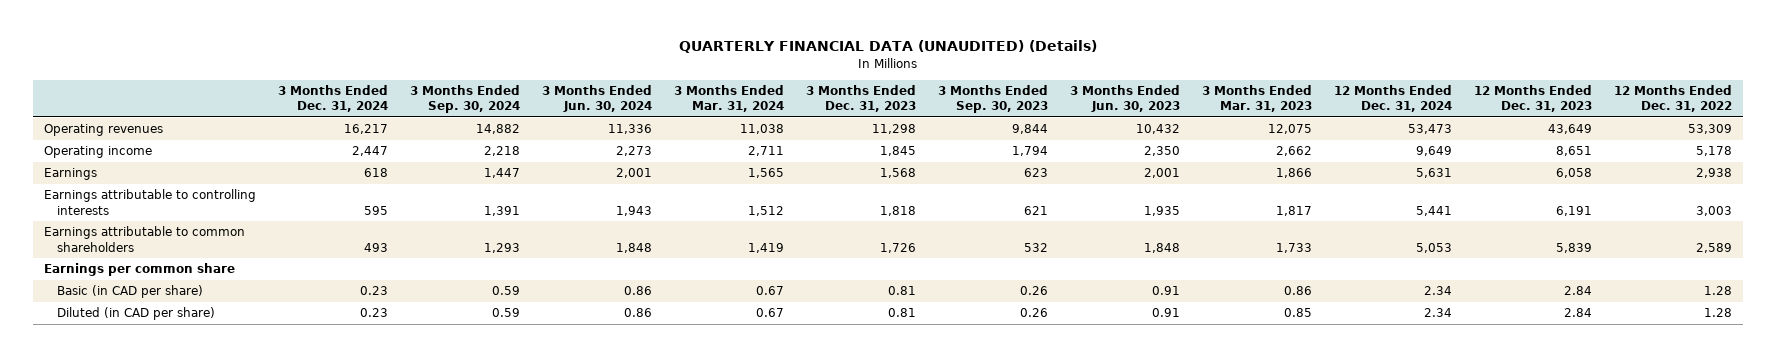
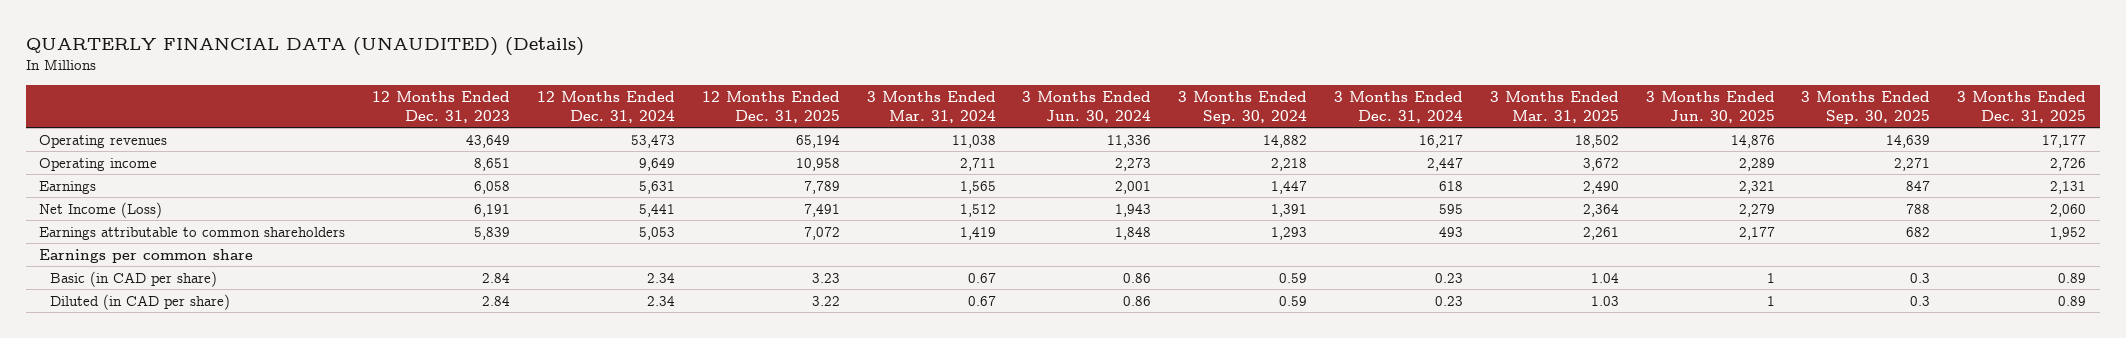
[805,84,916,113] 3 Months Ended Dec. 31, 2023 -> none
[937,84,1048,114] 3 Months Ended Sep. 30, 2023 -> none
[1069,84,1180,113] 3 Months Ended Jun. 30, 2023 -> none
[1201,84,1312,113] 3 Months Ended Mar. 31, 2023 -> none
[1613,84,1732,113] 12 Months Ended Dec. 31, 2022 -> none
none -> [701,90,840,124] 12 Months Ended Dec. 31, 2025
none -> [1489,90,1619,124] 3 Months Ended Mar. 31, 2025
none -> [1645,90,1775,124] 3 Months Ended Jun. 30, 2025
none -> [1801,90,1931,125] 3 Months Ended Sep. 30, 2025
none -> [1957,90,2087,124] 3 Months Ended Dec. 31, 2025
[43,189,256,215] Earnings attributable to controlling interests -> [39,201,163,218] Net Income (Loss)

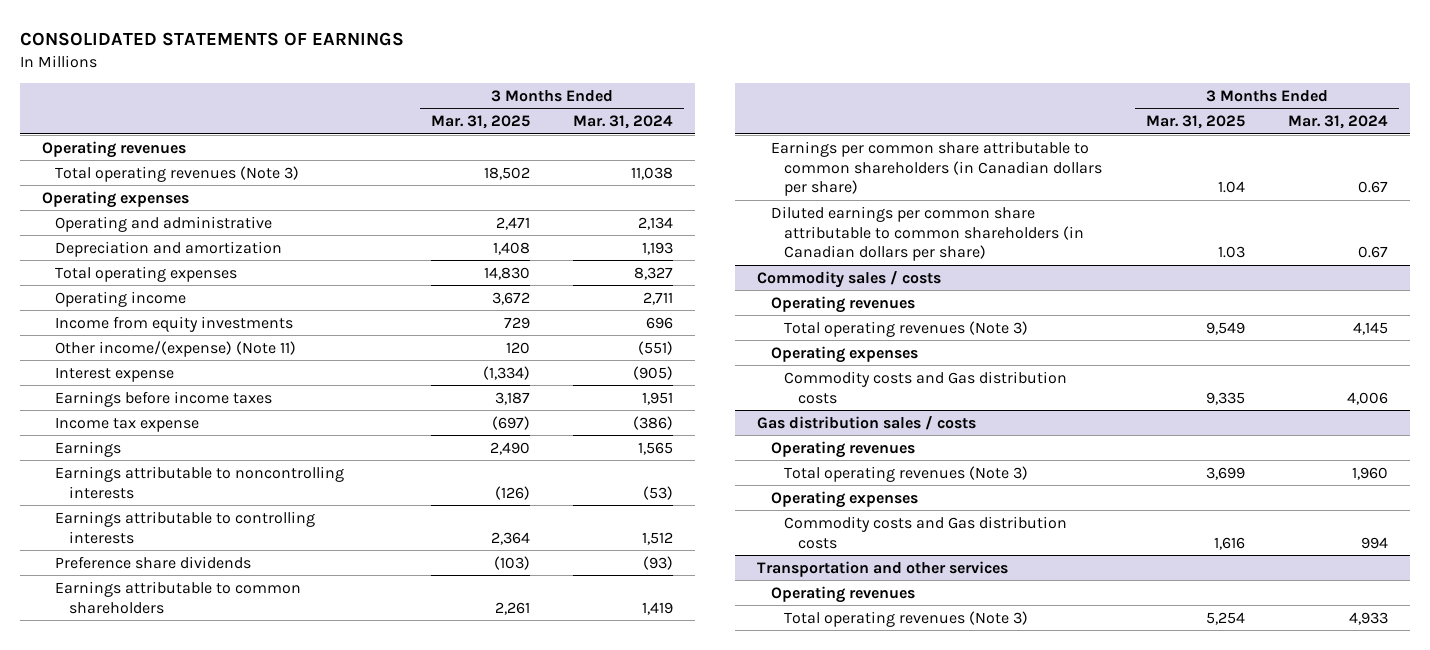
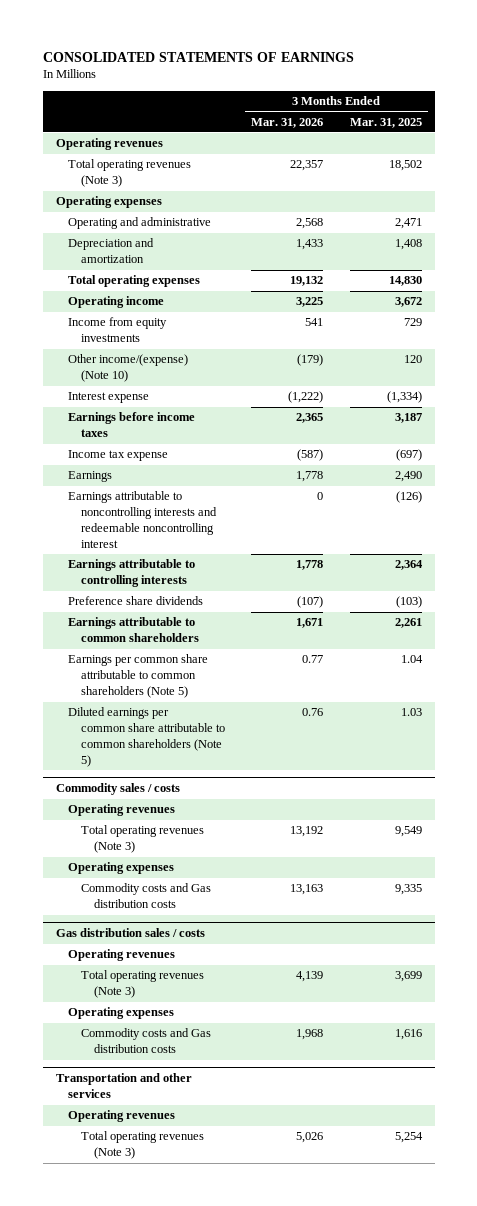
[573,115,674,130] Mar. 31, 2024 -> none
none -> [251,117,324,128] Mar. 31, 2026
[55,340,297,357] Other income/(expense) (Note 11) -> [68,354,189,383] Other income/(expense) (Note 10)
[55,465,345,499] Earnings attributable to noncontrolling interests -> [68,491,218,549] Earnings attributable to noncontrolling interests and redeemable noncontrolling interest
[770,140,1103,197] Earnings per common share attributable to common shareholders (in Canadian dollars per share) -> [68,654,209,699] Earnings per common share attributable to common shareholders (Note 5)
[770,205,1085,262] Diluted earnings per common share attributable to common shareholders (in Canadian dollars per share) -> [68,707,226,768] Diluted earnings per common share attributable to common shareholders (Note 5)

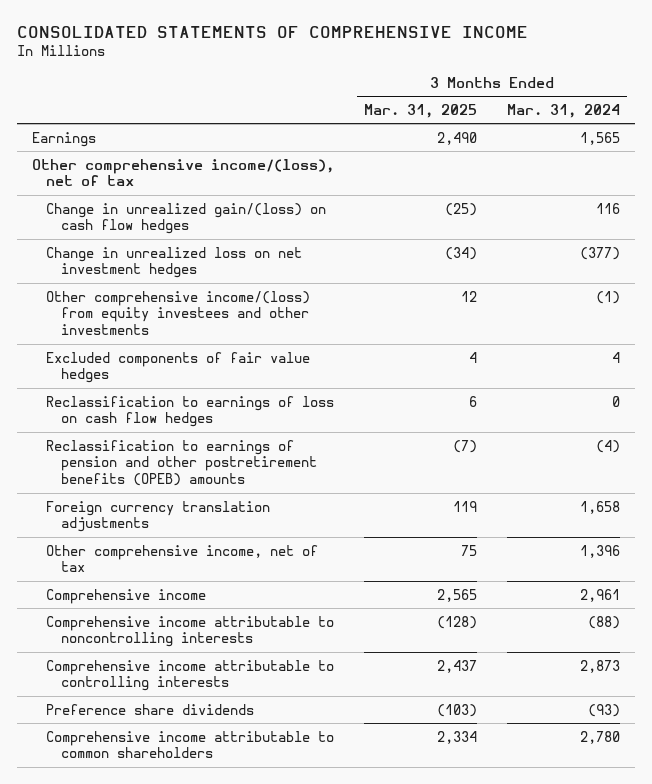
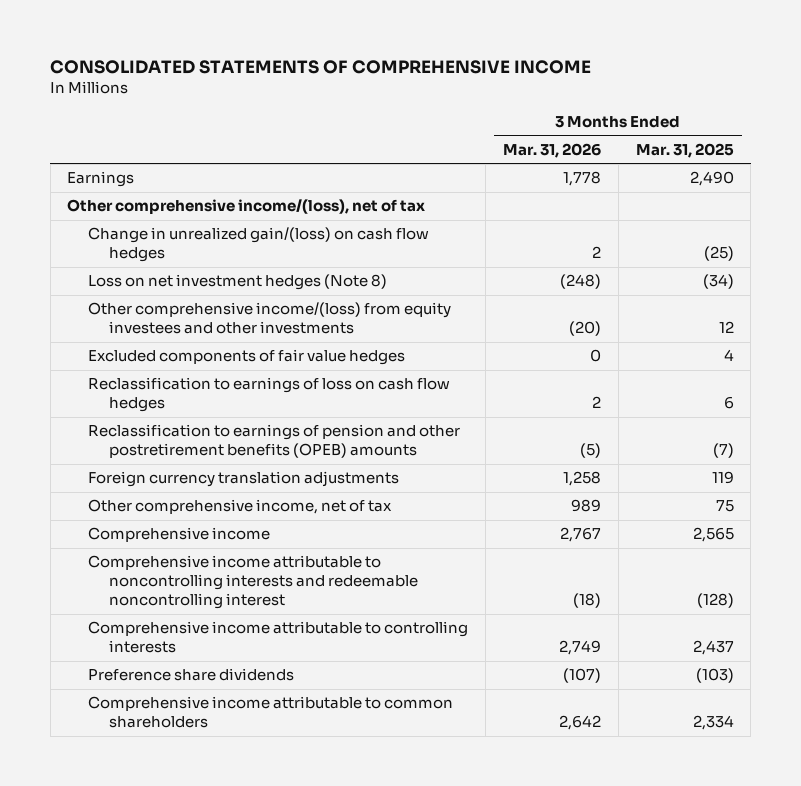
[506,103,620,118] Mar. 31, 2024 -> none
none -> [502,142,601,158] Mar. 31, 2026
[46,246,303,279] Change in unrealized loss on net investment hedges -> [88,274,388,291] Loss on net investment hedges (Note 8)
[46,615,335,648] Comprehensive income attributable to noncontrolling interests -> [88,555,418,610] Comprehensive income attributable to noncontrolling interests and redeemable noncontrolling interest

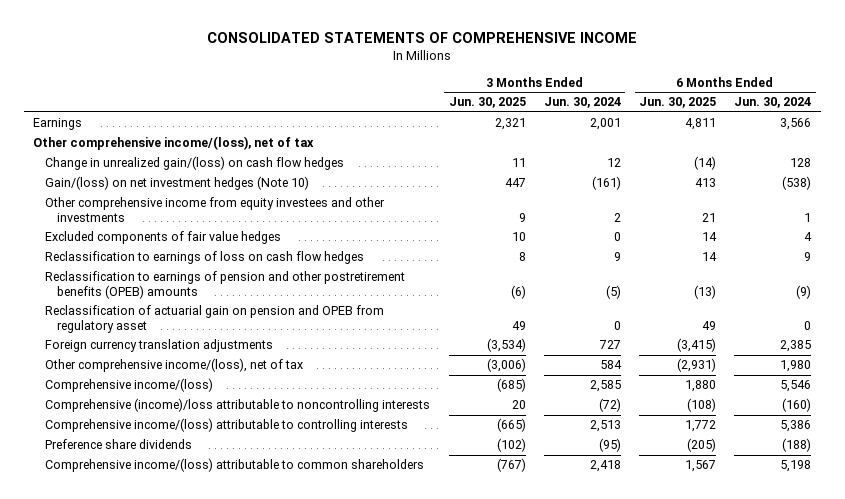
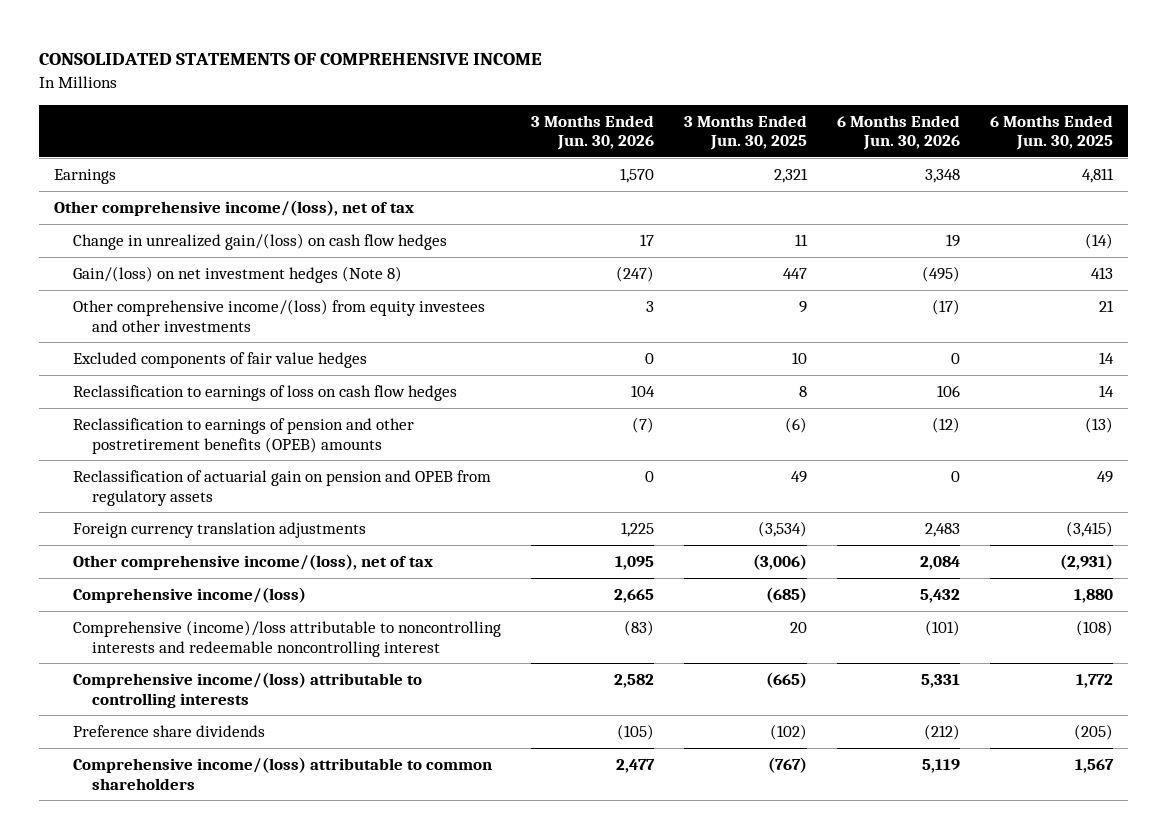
[543,97,621,109] Jun. 30, 2024 -> none
[734,97,812,109] Jun. 30, 2024 -> none
none -> [530,114,654,151] 3 Months Ended Jun. 30, 2026
none -> [837,114,961,151] 6 Months Ended Jun. 30, 2026
[45,176,310,191] Gain/(loss) on net investment hedges (Note 10) -> [72,266,402,284] Gain/(loss) on net investment hedges (Note 8)
[45,197,386,222] Other comprehensive income from equity investees and other investments -> [72,299,485,332] Other comprehensive income/(loss) from equity investees and other investments
[45,305,385,333] Reclassification of actuarial gain on pension and OPEB from regulatory asset -> [72,470,491,506] Reclassification of actuarial gain on pension and OPEB from regulatory assets
[45,398,431,413] Comprehensive (income)/loss attributable to noncontrolling interests -> [72,620,501,657] Comprehensive (income)/loss attributable to noncontrolling interests and redeemable noncontrolling interest

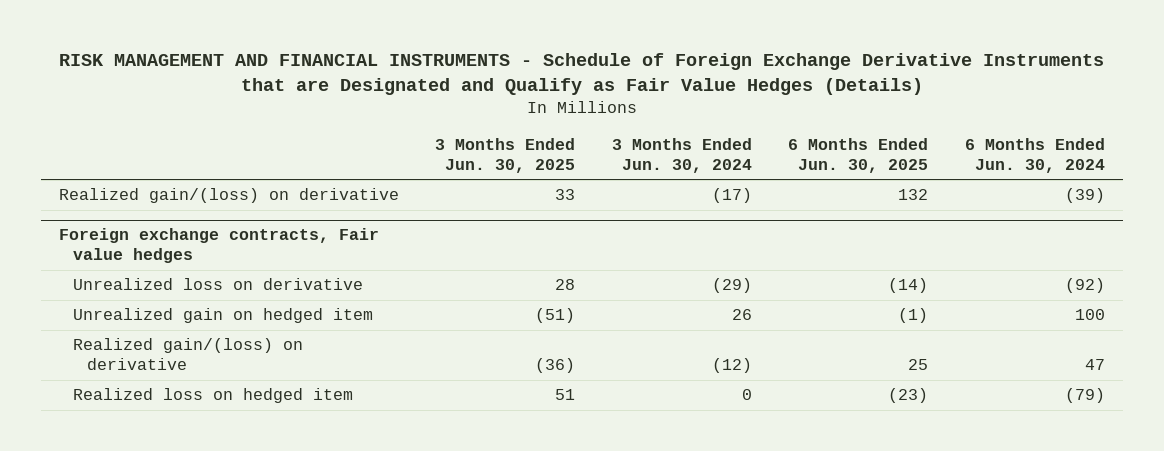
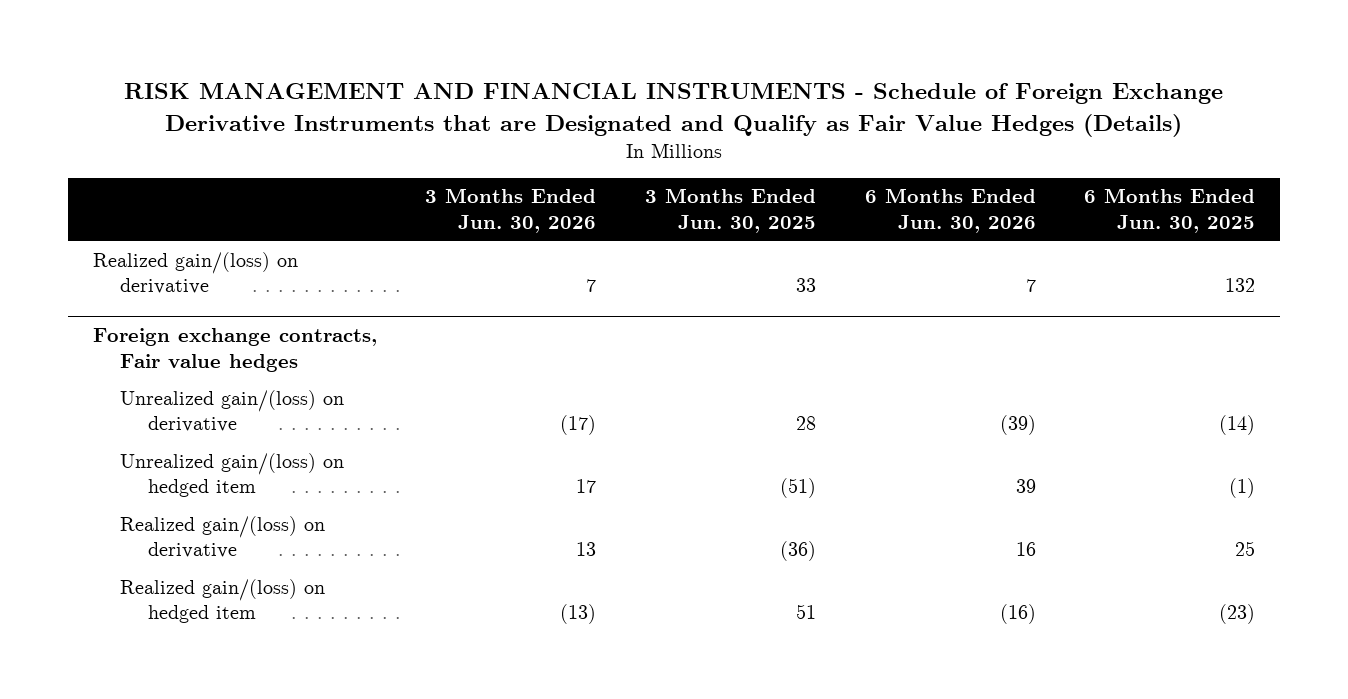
[611,137,752,173] 3 Months Ended Jun. 30, 2024 -> none
[964,137,1105,173] 6 Months Ended Jun. 30, 2024 -> none
none -> [425,188,597,233] 3 Months Ended Jun. 30, 2026
none -> [864,188,1036,233] 6 Months Ended Jun. 30, 2026
[72,278,363,291] Unrealized loss on derivative -> [120,389,345,432] Unrealized gain/(loss) on derivative
[72,308,373,324] Unrealized gain on hedged item -> [120,452,345,497] Unrealized gain/(loss) on hedged item
[72,388,353,404] Realized loss on hedged item -> [120,578,326,623] Realized gain/(loss) on hedged item

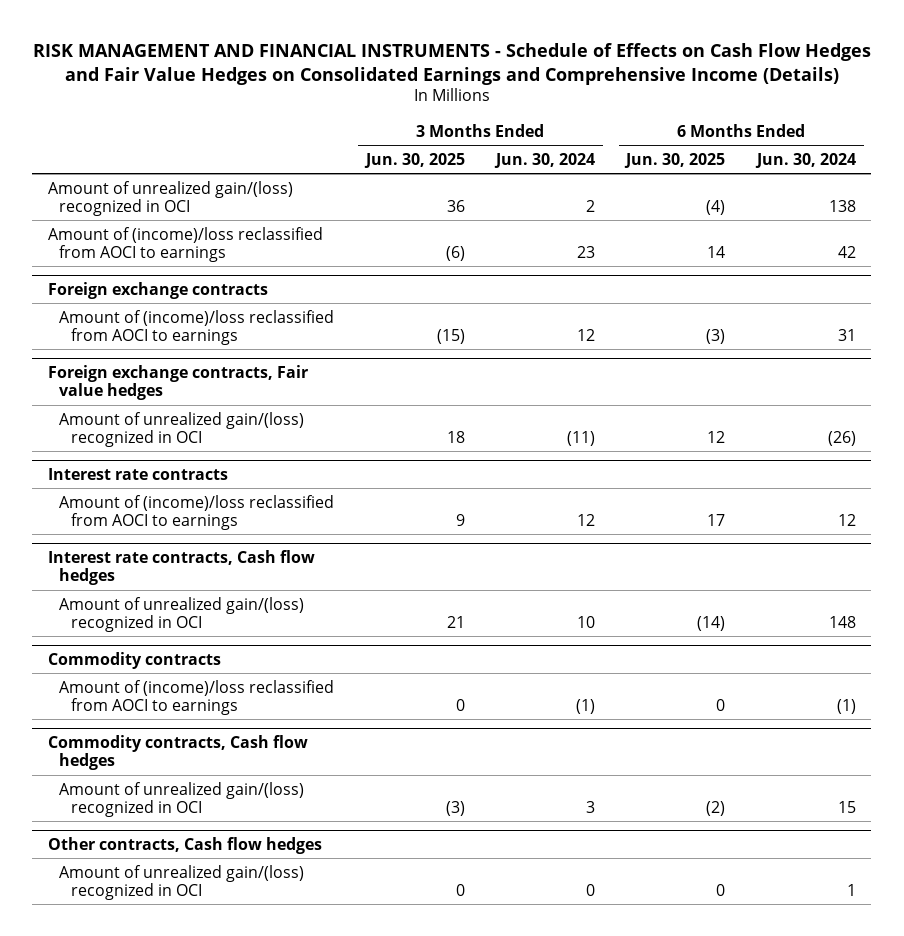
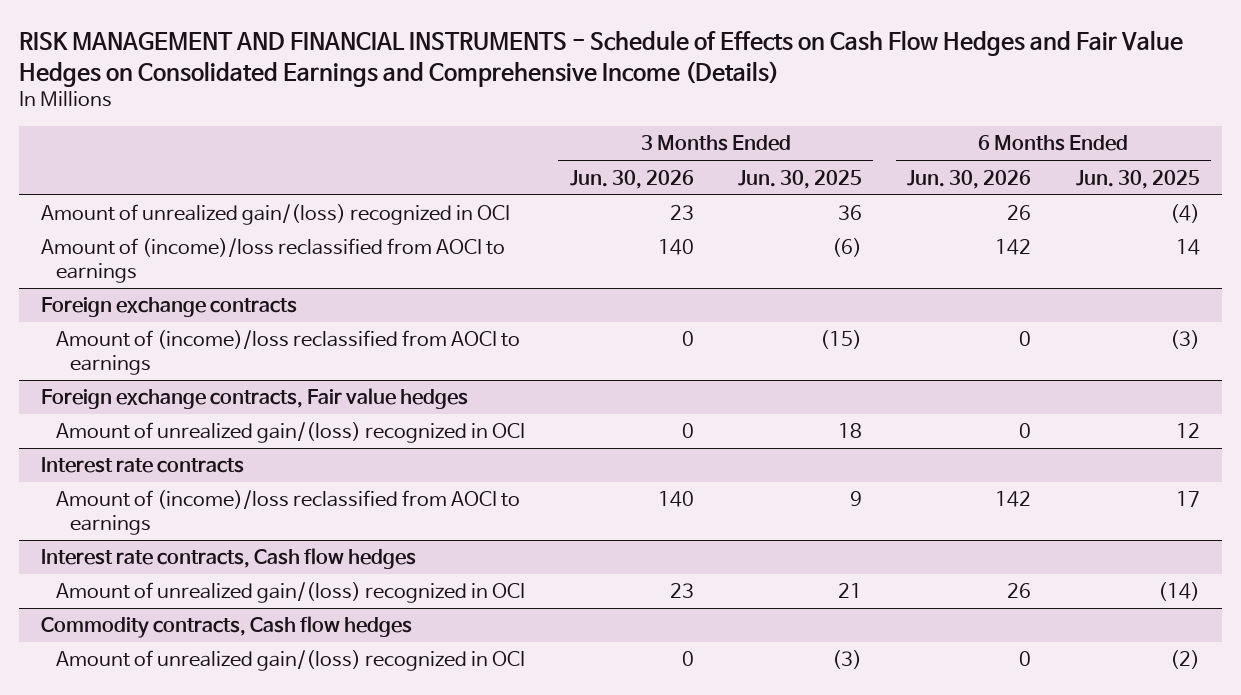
[494,152,596,168] Jun. 30, 2024 -> none
[754,152,856,168] Jun. 30, 2024 -> none
none -> [569,169,694,189] Jun. 30, 2026
none -> [906,169,1031,189] Jun. 30, 2026
[48,651,222,669] Commodity contracts -> none
[59,679,335,715] Amount of (income)/loss reclassified from AOCI to earnings -> none
[48,836,323,854] Other contracts, Cash flow hedges -> none
[59,864,305,900] Amount of unrealized gain/(loss) recognized in OCI -> none

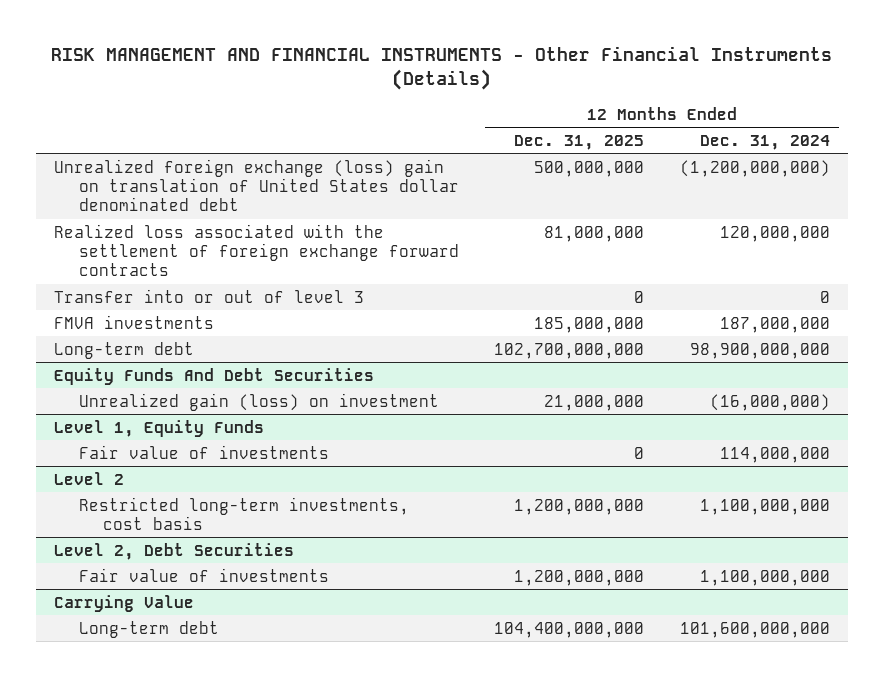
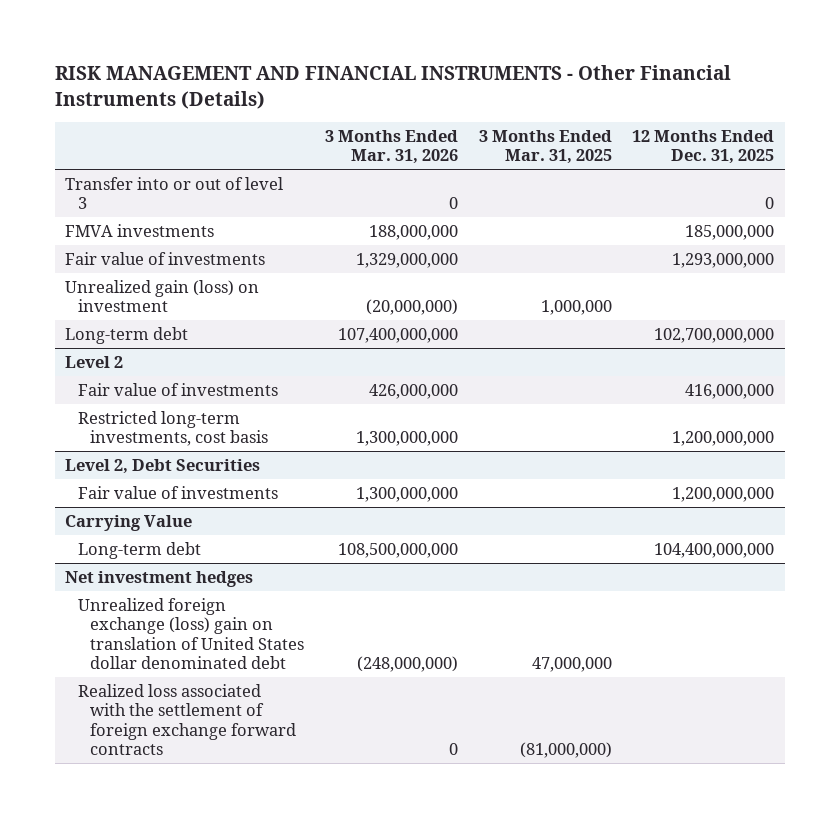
[700,134,831,150] Dec. 31, 2024 -> none
none -> [325,129,459,165] 3 Months Ended Mar. 31, 2026
none -> [478,129,612,165] 3 Months Ended Mar. 31, 2025
[54,158,459,212] Unrealized foreign exchange (loss) gain on translation of United States dollar denominated debt -> none
[54,223,459,277] Realized loss associated with the settlement of foreign exchange forward contracts -> none
none -> [65,251,266,265] Fair value of investments
none -> [65,279,260,313] Unrealized gain (loss) on investment
[54,367,375,385] Equity Funds And Debt Securities -> none
[78,392,439,411] Unrealized gain (loss) on investment -> none
[54,419,265,437] Level 1, Equity Funds -> none
[78,444,329,459] Fair value of investments -> none
none -> [77,382,278,396] Fair value of investments
none -> [65,570,254,587] Net investment hedges
none -> [77,597,305,669] Unrealized foreign exchange (loss) gain on translation of United States dollar denominated debt
none -> [77,683,297,755] Realized loss associated with the settlement of foreign exchange forward contracts

